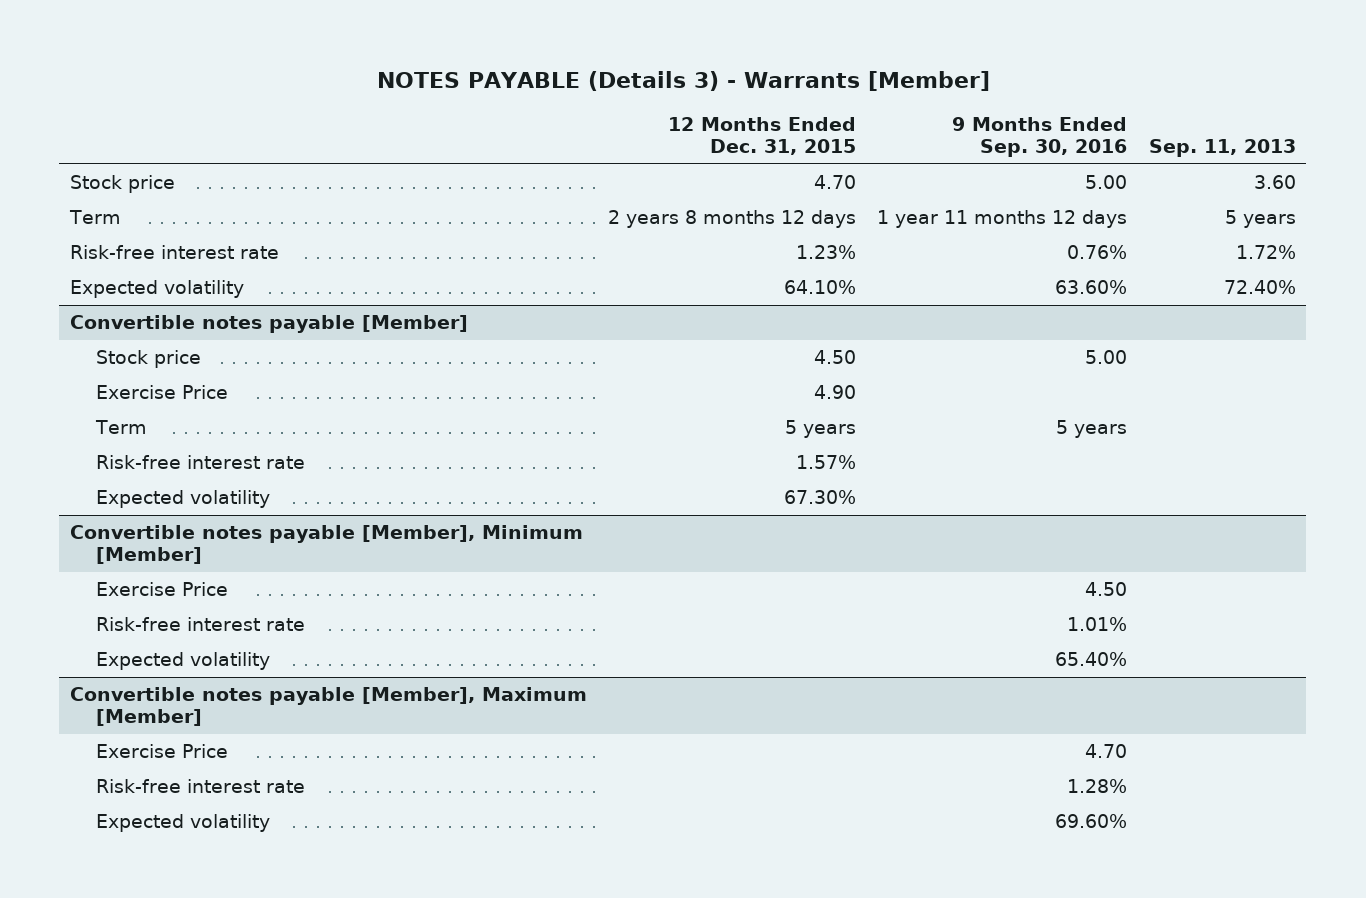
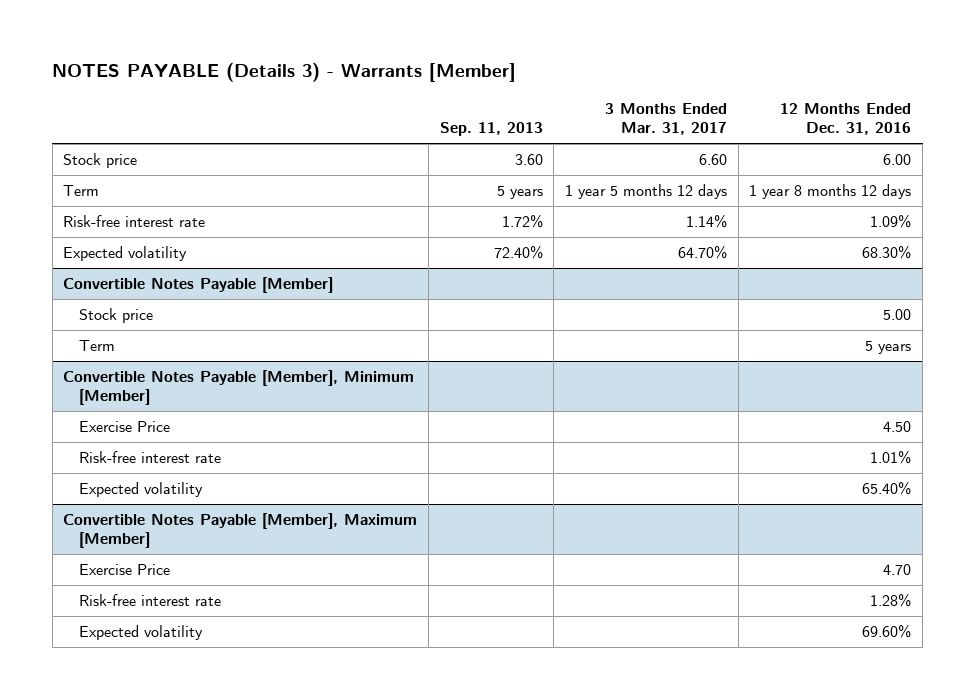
[668,116,857,155] 12 Months Ended Dec. 31, 2015 -> none
[952,116,1128,157] 9 Months Ended Sep. 30, 2016 -> none
none -> [605,103,728,136] 3 Months Ended Mar. 31, 2017
none -> [780,103,912,136] 12 Months Ended Dec. 31, 2016
[69,315,468,334] Convertible notes payable [Member] -> [63,277,334,294] Convertible Notes Payable [Member]
[95,385,228,400] Exercise Price -> none
[95,455,305,470] Risk-free interest rate -> none
[95,490,270,509] Expected volatility -> none
[69,525,583,565] Convertible notes payable [Member], Minimum [Member] -> [63,370,415,406] Convertible Notes Payable [Member], Minimum [Member]
[69,687,587,727] Convertible notes payable [Member], Maximum [Member] -> [63,513,418,549] Convertible Notes Payable [Member], Maximum [Member]

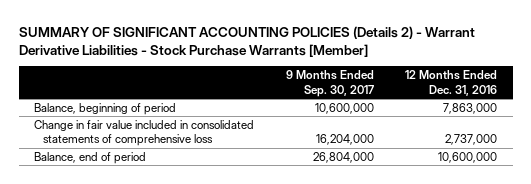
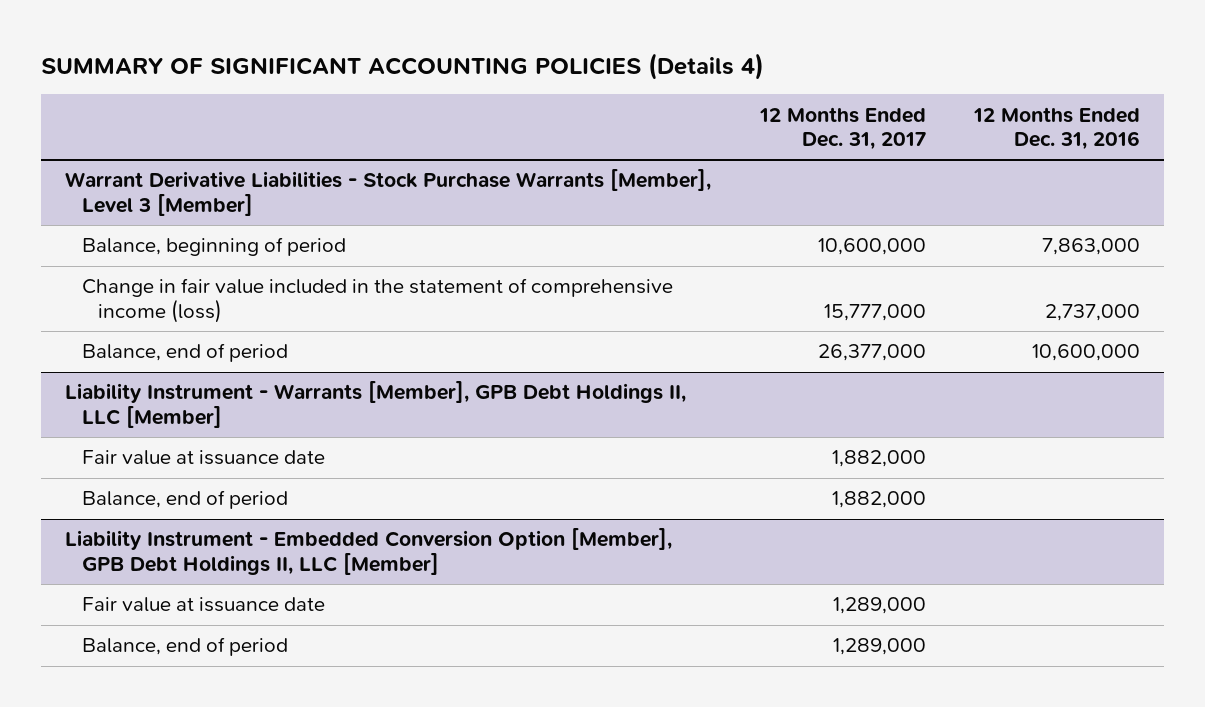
[18,25,475,57] SUMMARY OF SIGNIFICANT ACCOUNTING POLICIES (Details 2) - Warrant Derivative Liabilities - Stock Purchase Warrants [Member] -> [41,52,765,80] SUMMARY OF SIGNIFICANT ACCOUNTING POLICIES (Details 4)
[285,70,374,97] 9 Months Ended Sep. 30, 2017 -> none
none -> [758,106,926,151] 12 Months Ended Dec. 31, 2017
none -> [65,169,712,216] Warrant Derivative Liabilities - Stock Purchase Warrants [Member], Level 3 [Member]
[34,119,255,147] Change in fair value included in consolidated statements of comprehensive loss -> [81,278,673,323] Change in fair value included in the statement of comprehensive income (loss)
none -> [65,381,687,428] Liability Instrument - Warrants [Member], GPB Debt Holdings II, LLC [Member]
none -> [81,450,325,466] Fair value at issuance date
none -> [81,490,288,510] Balance, end of period
none -> [65,528,673,575] Liability Instrument - Embedded Conversion Option [Member], GPB Debt Holdings II, LLC [Member]
none -> [81,597,325,613] Fair value at issuance date
none -> [81,637,288,657] Balance, end of period

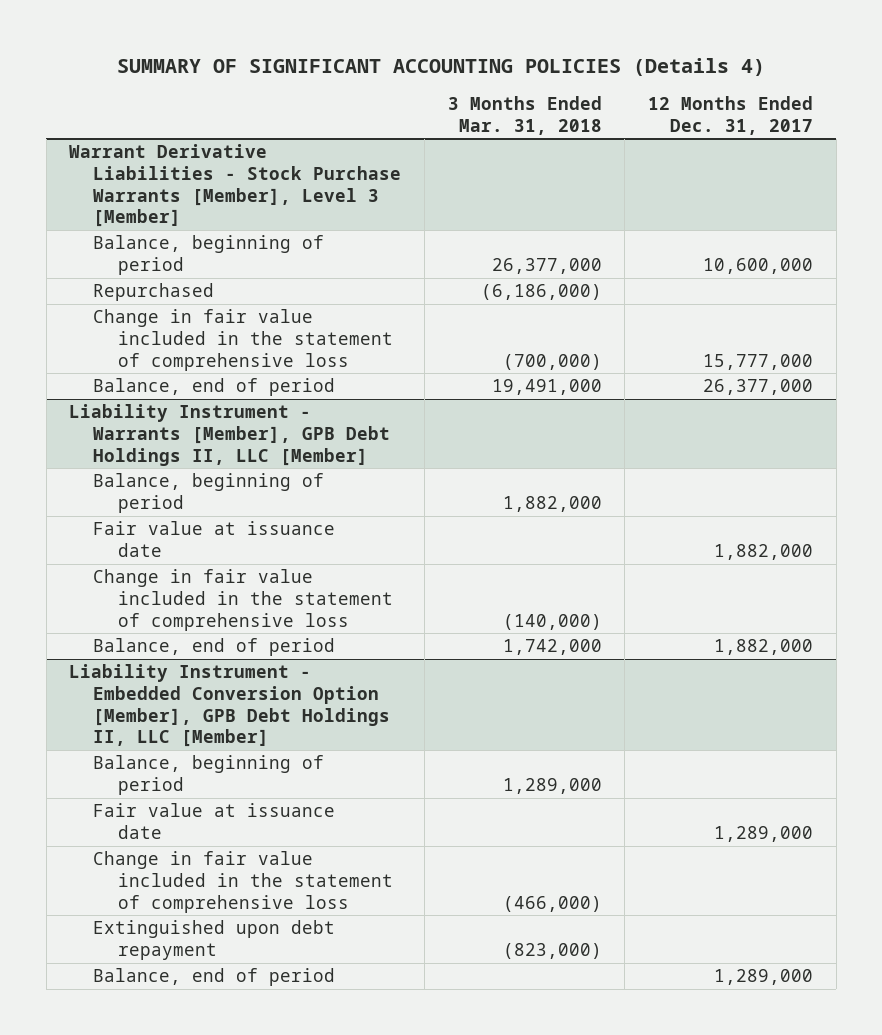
[972,106,1140,151] 12 Months Ended Dec. 31, 2016 -> none
none -> [447,96,602,135] 3 Months Ended Mar. 31, 2018
none -> [93,283,215,302] Repurchased
[81,278,673,323] Change in fair value included in the statement of comprehensive income (loss) -> [93,309,393,371] Change in fair value included in the statement of comprehensive loss
none -> [93,473,325,514] Balance, beginning of period
none -> [93,569,393,631] Change in fair value included in the statement of comprehensive loss
none -> [93,755,325,796] Balance, beginning of period
none -> [93,851,393,913] Change in fair value included in the statement of comprehensive loss
none -> [93,920,336,961] Extinguished upon debt repayment

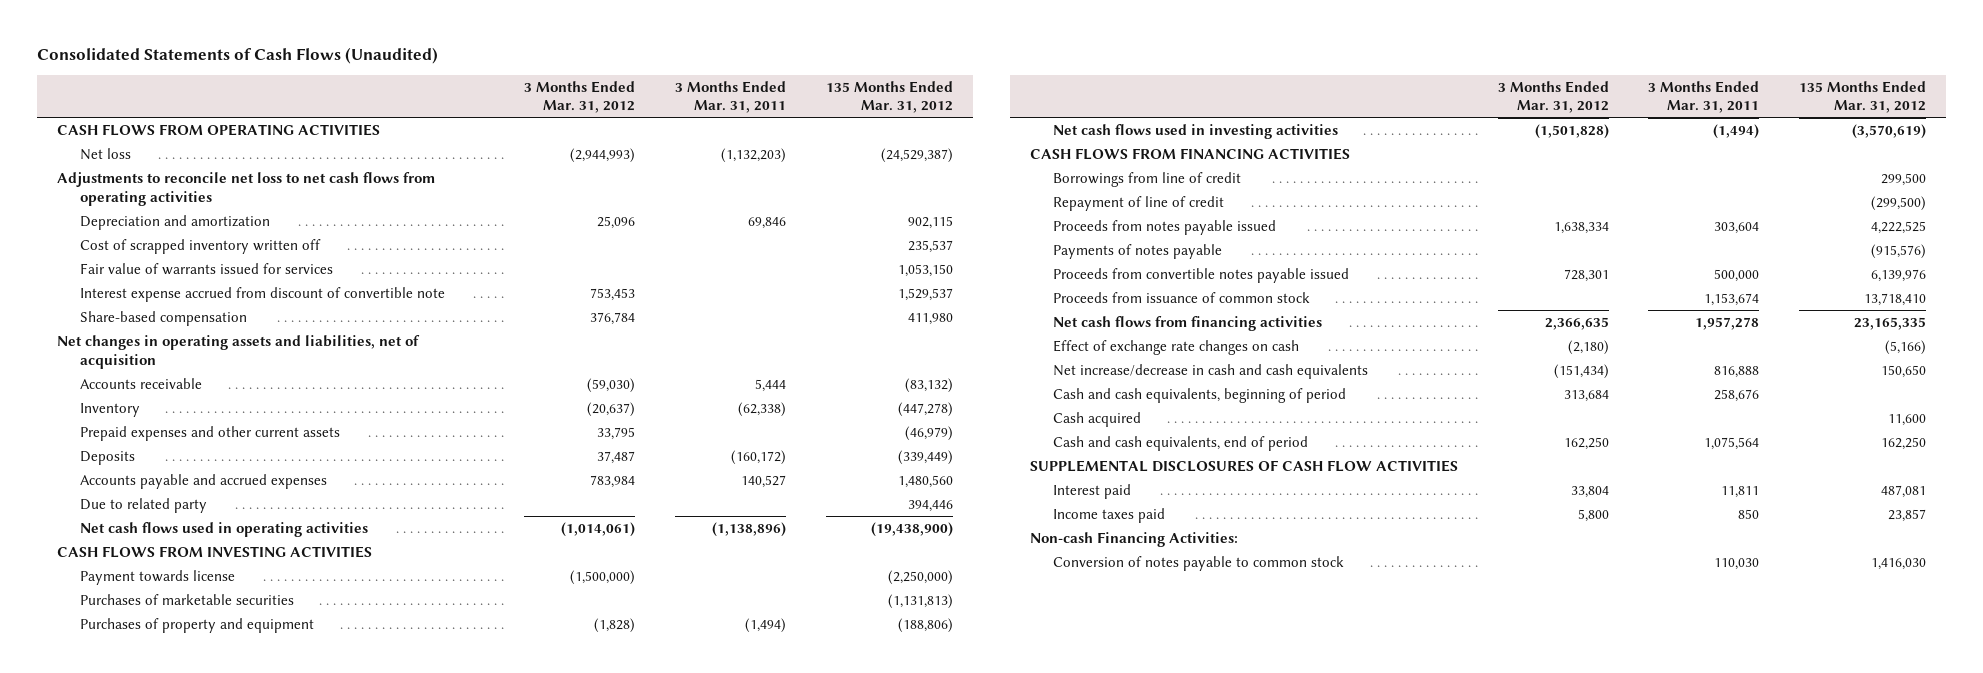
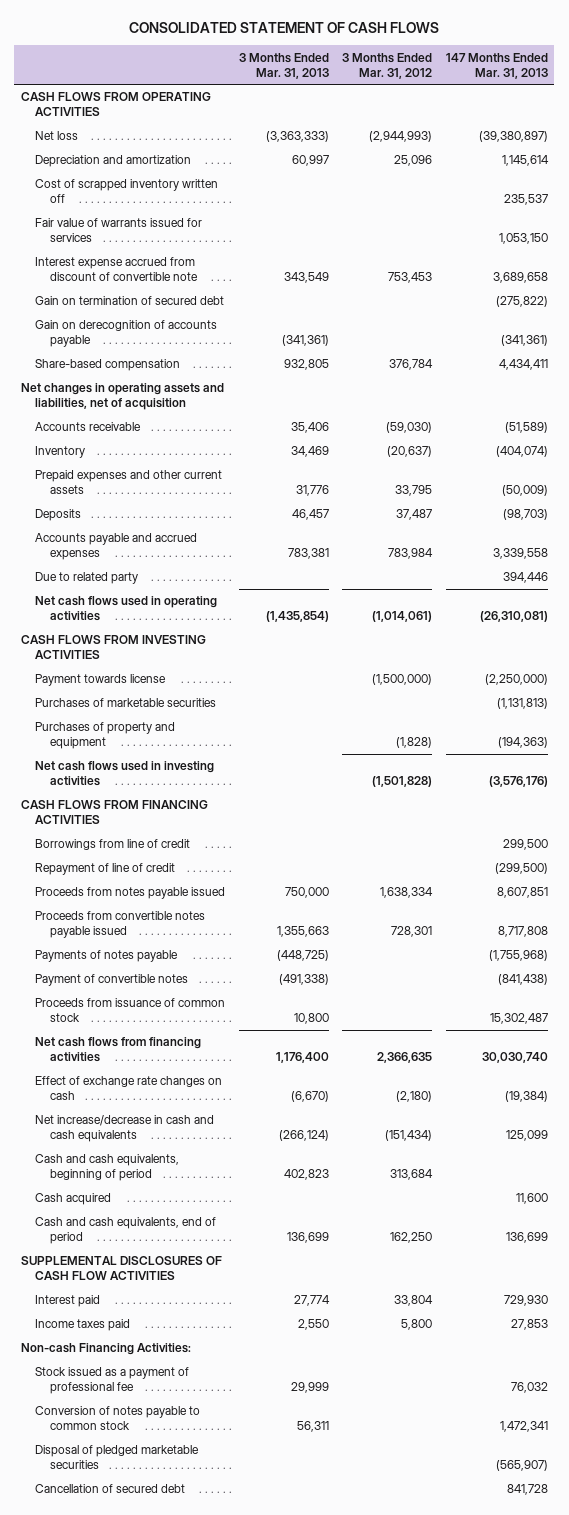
[36,46,438,64] Consolidated Statements of Cash Flows (Unaudited) -> [129,22,440,34] CONSOLIDATED STATEMENT OF CASH FLOWS
[675,80,787,114] 3 Months Ended Mar. 31, 2011 -> none
[825,80,953,114] 135 Months Ended Mar. 31, 2012 -> none
none -> [238,52,329,79] 3 Months Ended Mar. 31, 2013
none -> [445,52,548,79] 147 Months Ended Mar. 31, 2013
[56,171,435,206] Adjustments to reconcile net loss to net cash flows from operating activities -> none
none -> [35,296,225,306] Gain on termination of secured debt
none -> [35,320,218,348] Gain on derecognition of accounts payable
[1053,243,1223,259] Payments of notes payable -> [35,950,179,963] Payments of notes payable
none -> [35,974,189,987] Payment of convertible notes
none -> [35,1367,190,1395] Stock issued as a payment of professional fee
none -> [35,1445,200,1470] Disposal of pledged marketable securities
none -> [35,1484,186,1494] Cancellation of secured debt

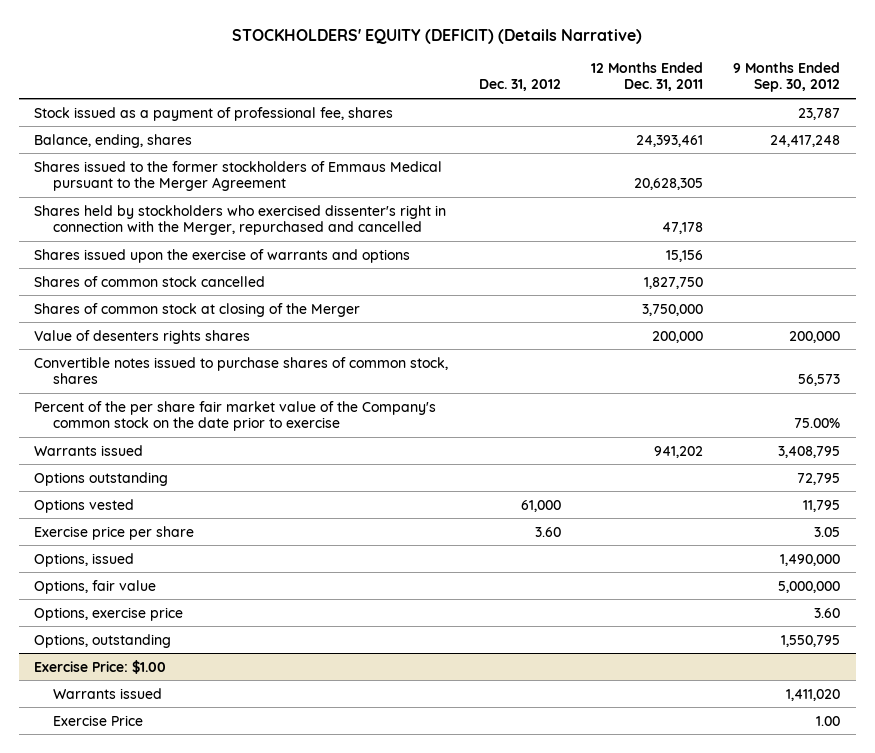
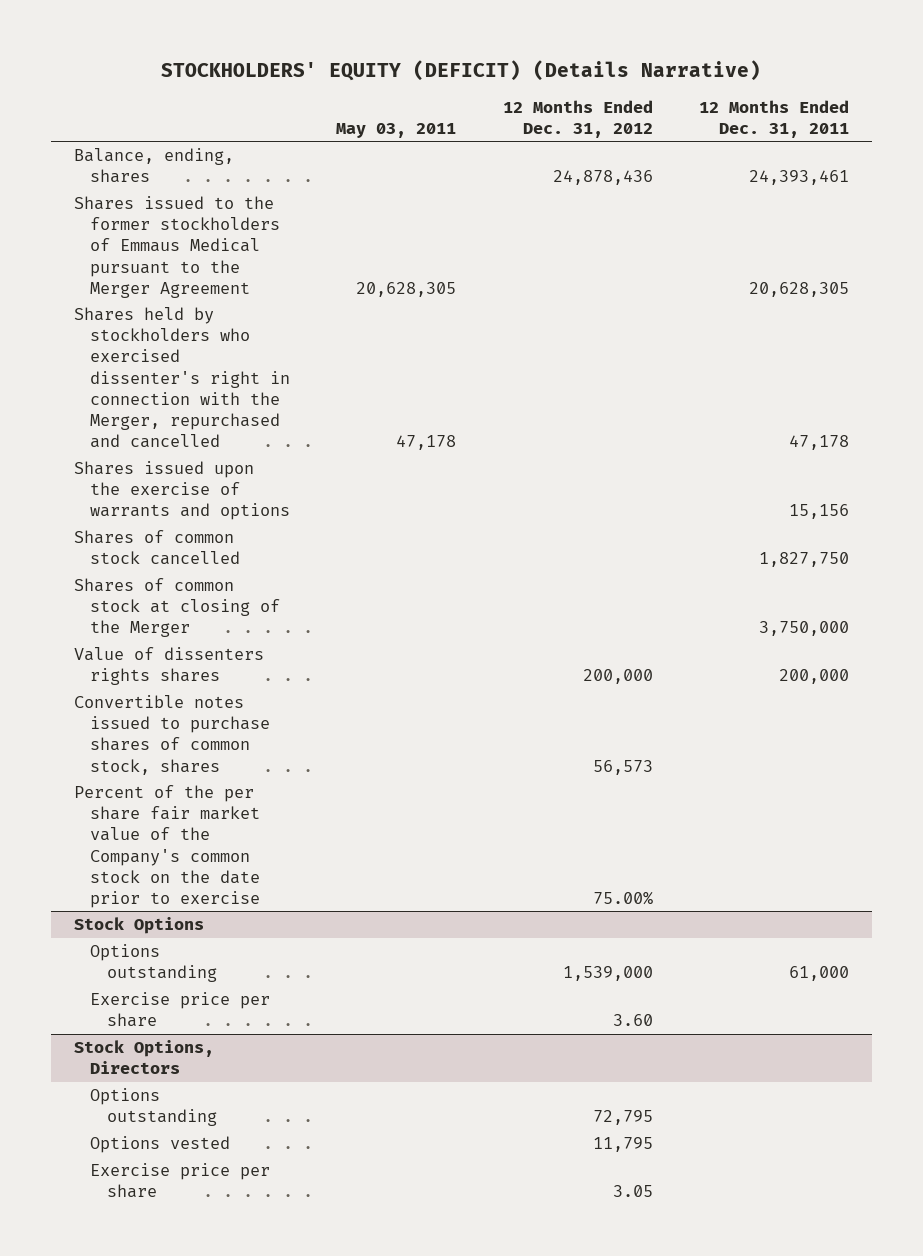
[478,79,561,92] Dec. 31, 2012 -> none
[733,61,841,93] 9 Months Ended Sep. 30, 2012 -> none
none -> [336,122,457,138] May 03, 2011
none -> [502,99,653,138] 12 Months Ended Dec. 31, 2012
[34,106,394,121] Stock issued as a payment of professional fee, shares -> none
[34,329,251,344] Value of desenters rights shares -> [73,647,264,686] Value of dissenters rights shares
[34,444,144,456] Warrants issued -> none
[34,471,169,486] Options outstanding -> none
[34,498,135,513] Options vested -> none
[34,525,195,540] Exercise price per share -> none
[34,552,135,567] Options, issued -> none
[34,579,157,594] Options, fair value -> none
[34,606,184,621] Options, exercise price -> none
[34,633,172,648] Options, outstanding -> none
[34,659,167,674] Exercise Price: $1.00 -> none
[52,687,162,699] Warrants issued -> none
[52,714,143,726] Exercise Price -> none
none -> [73,917,204,935] Stock Options
none -> [90,944,217,983] Options outstanding
none -> [90,992,271,1028] Exercise price per share
none -> [73,1040,214,1075] Stock Options, Directors
none -> [90,1088,217,1127] Options outstanding
none -> [90,1136,231,1154] Options vested
none -> [90,1163,271,1199] Exercise price per share

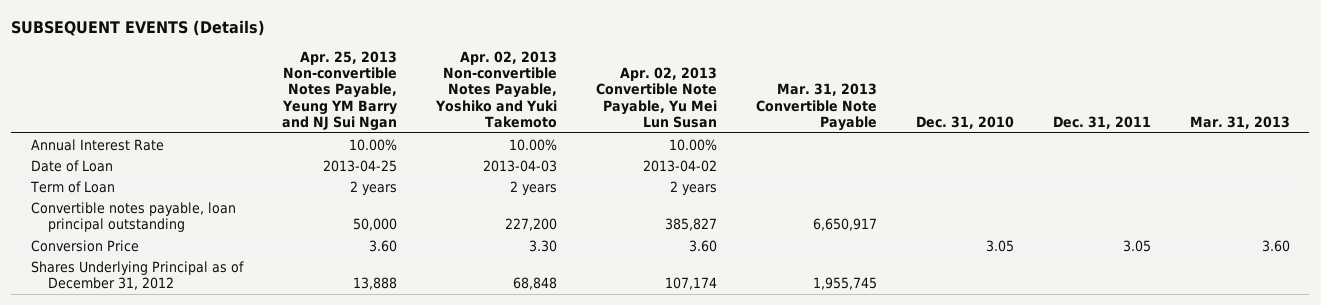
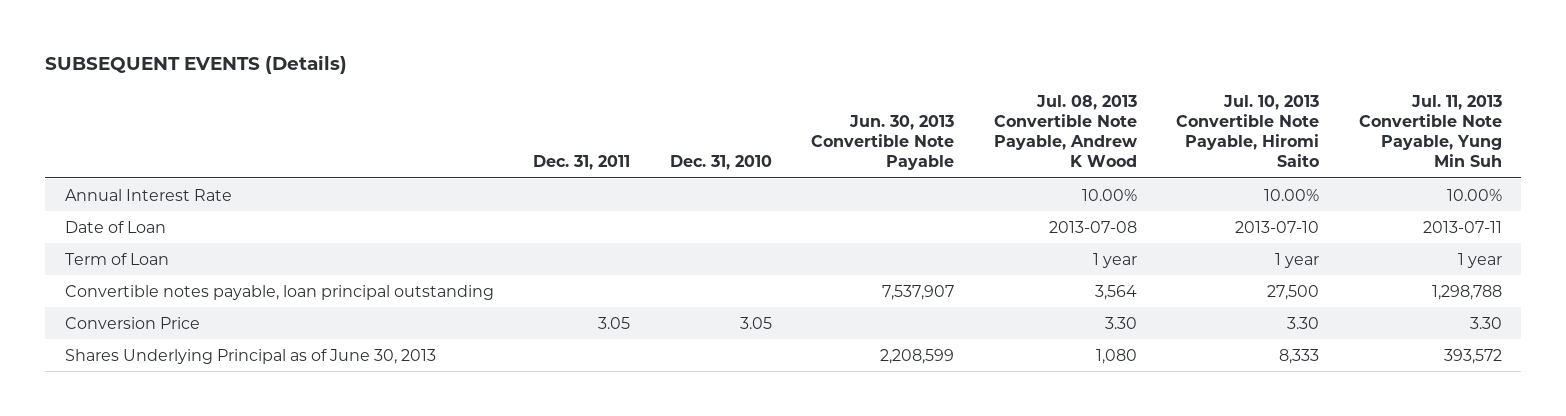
[281,50,397,131] Apr. 25, 2013 Non-convertible Notes Payable, Yeung YM Barry and NJ Sui Ngan -> none
[434,50,557,128] Apr. 02, 2013 Non-convertible Notes Payable, Yoshiko and Yuki Takemoto -> none
[595,67,717,128] Apr. 02, 2013 Convertible Note Payable, Yu Mei Lun Susan -> none
[755,83,877,131] Mar. 31, 2013 Convertible Note Payable -> none
[1189,115,1290,129] Mar. 31, 2013 -> none
none -> [811,115,955,171] Jun. 30, 2013 Convertible Note Payable
none -> [993,95,1137,168] Jul. 08, 2013 Convertible Note Payable, Andrew K Wood
none -> [1176,95,1320,168] Jul. 10, 2013 Convertible Note Payable, Hiromi Saito
none -> [1358,95,1502,168] Jul. 11, 2013 Convertible Note Payable, Yung Min Suh
[30,260,244,290] Shares Underlying Principal as of December 31, 2012 -> [64,348,436,364] Shares Underlying Principal as of June 30, 2013

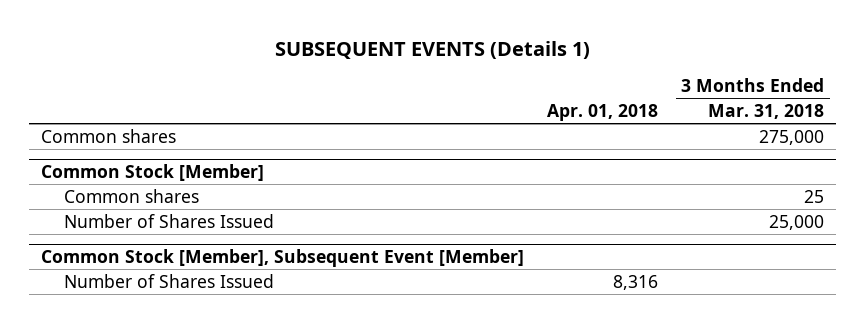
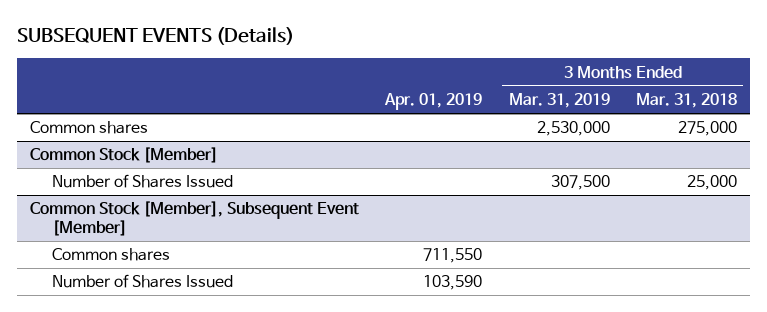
[274,40,590,59] SUBSEQUENT EVENTS (Details 1) -> [17,27,295,46] SUBSEQUENT EVENTS (Details)
[547,104,659,122] Apr. 01, 2018 -> none
none -> [384,93,483,111] Apr. 01, 2019
none -> [508,93,610,109] Mar. 31, 2019
[64,188,200,203] Common shares -> none
none -> [52,248,171,262] Common shares

